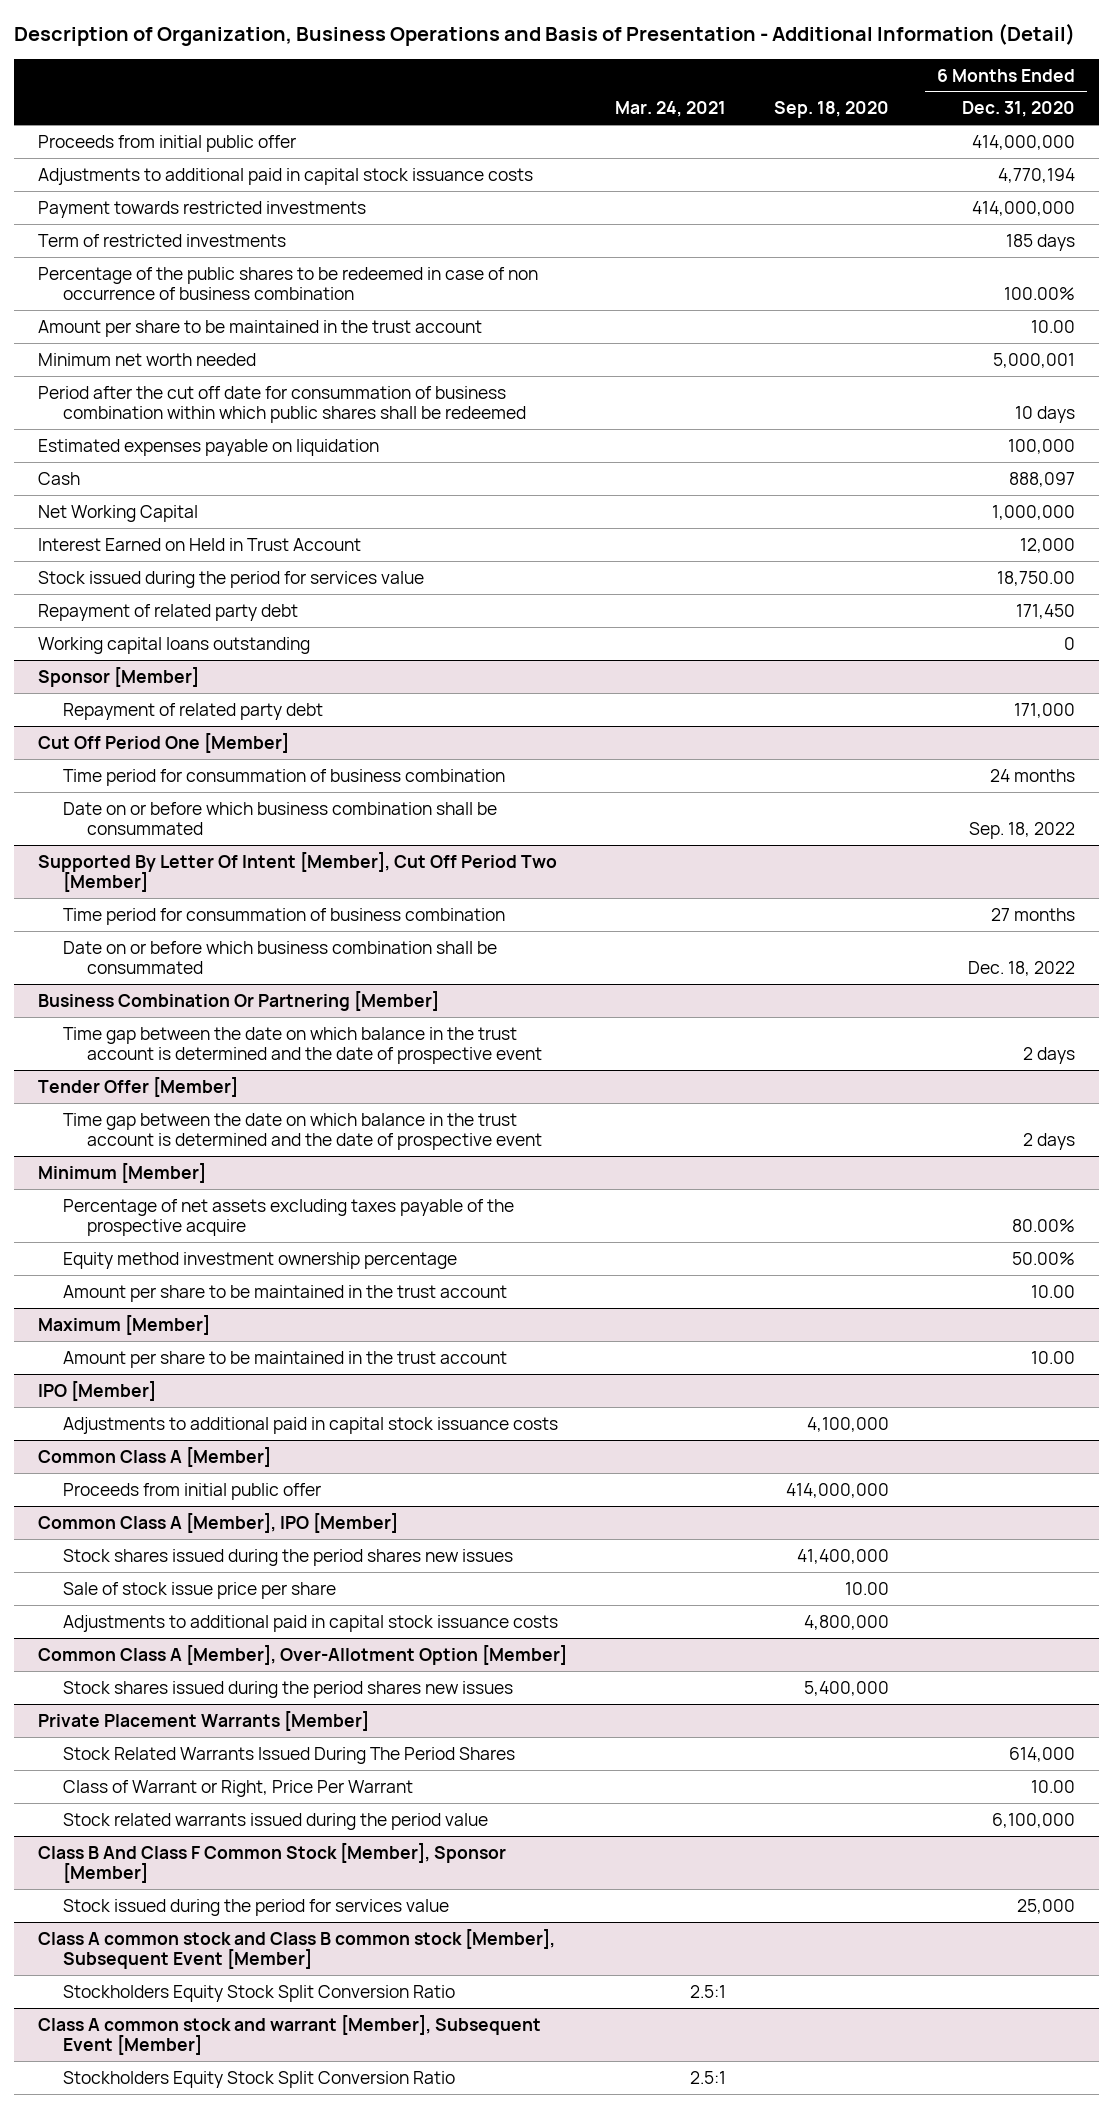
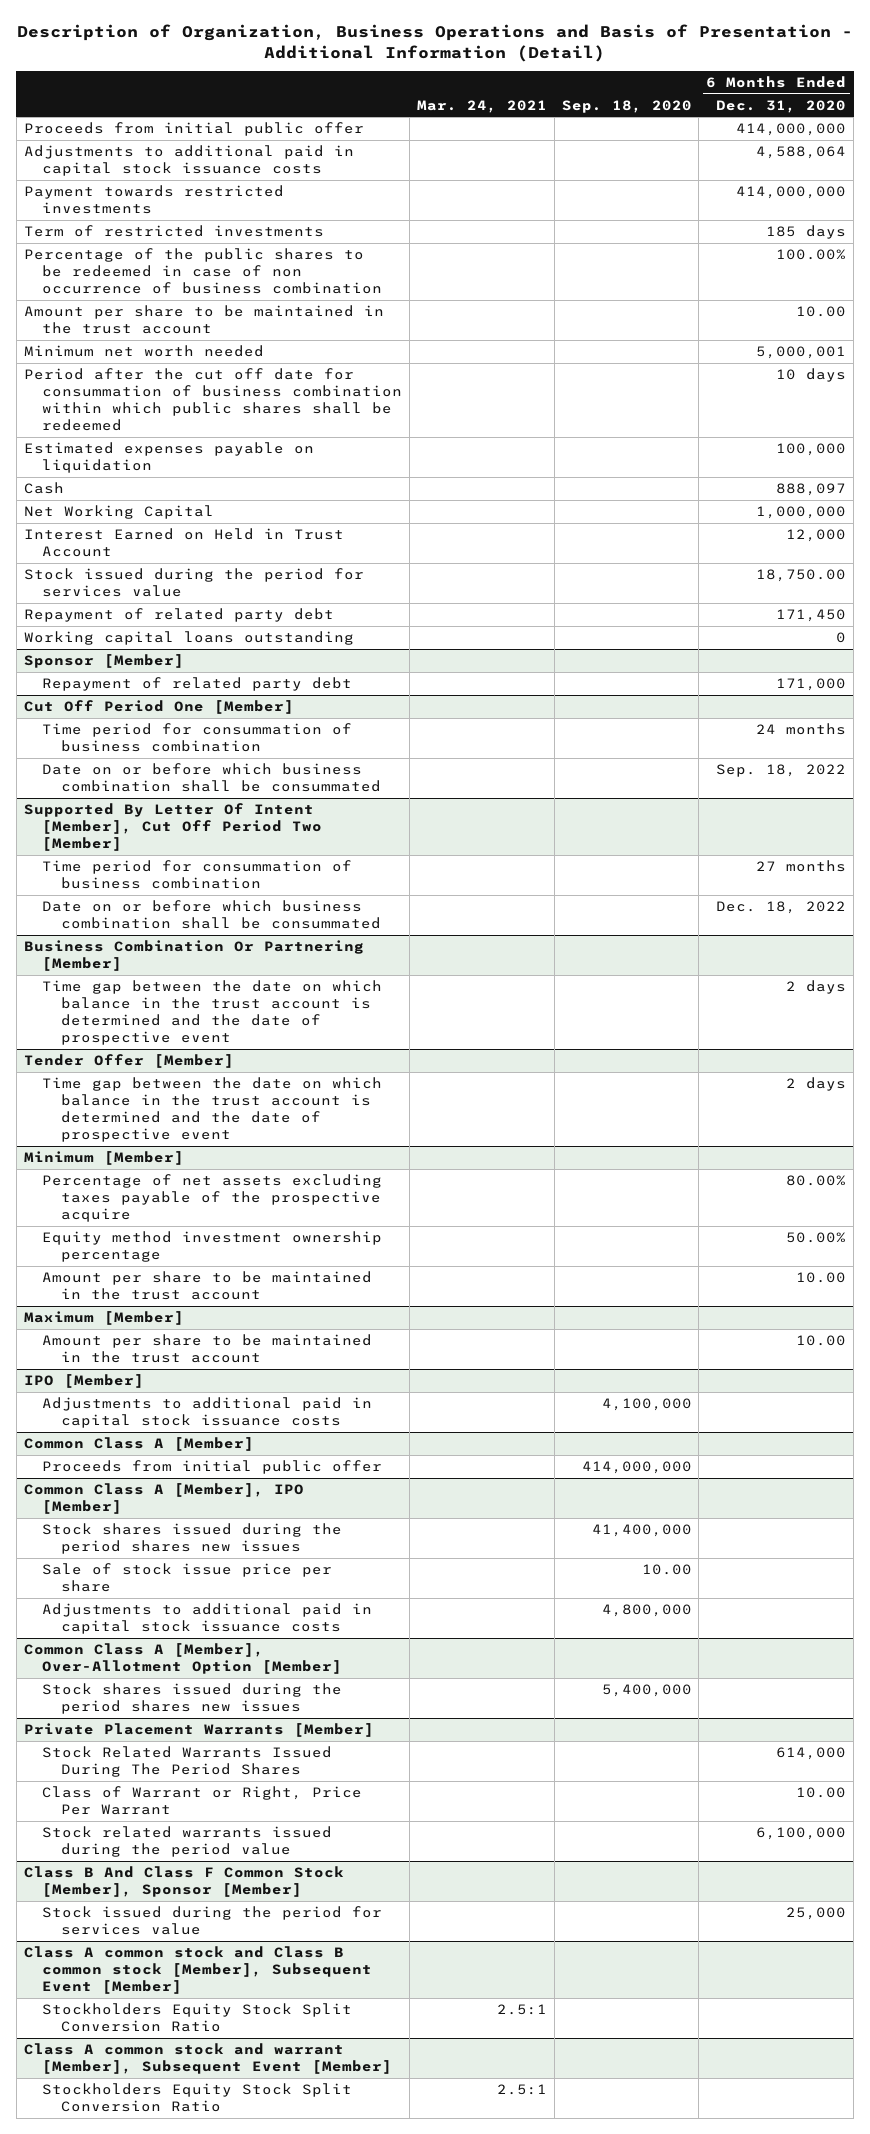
[998,167,1076,183] 4,770,194 -> [756,146,847,160] 4,588,064

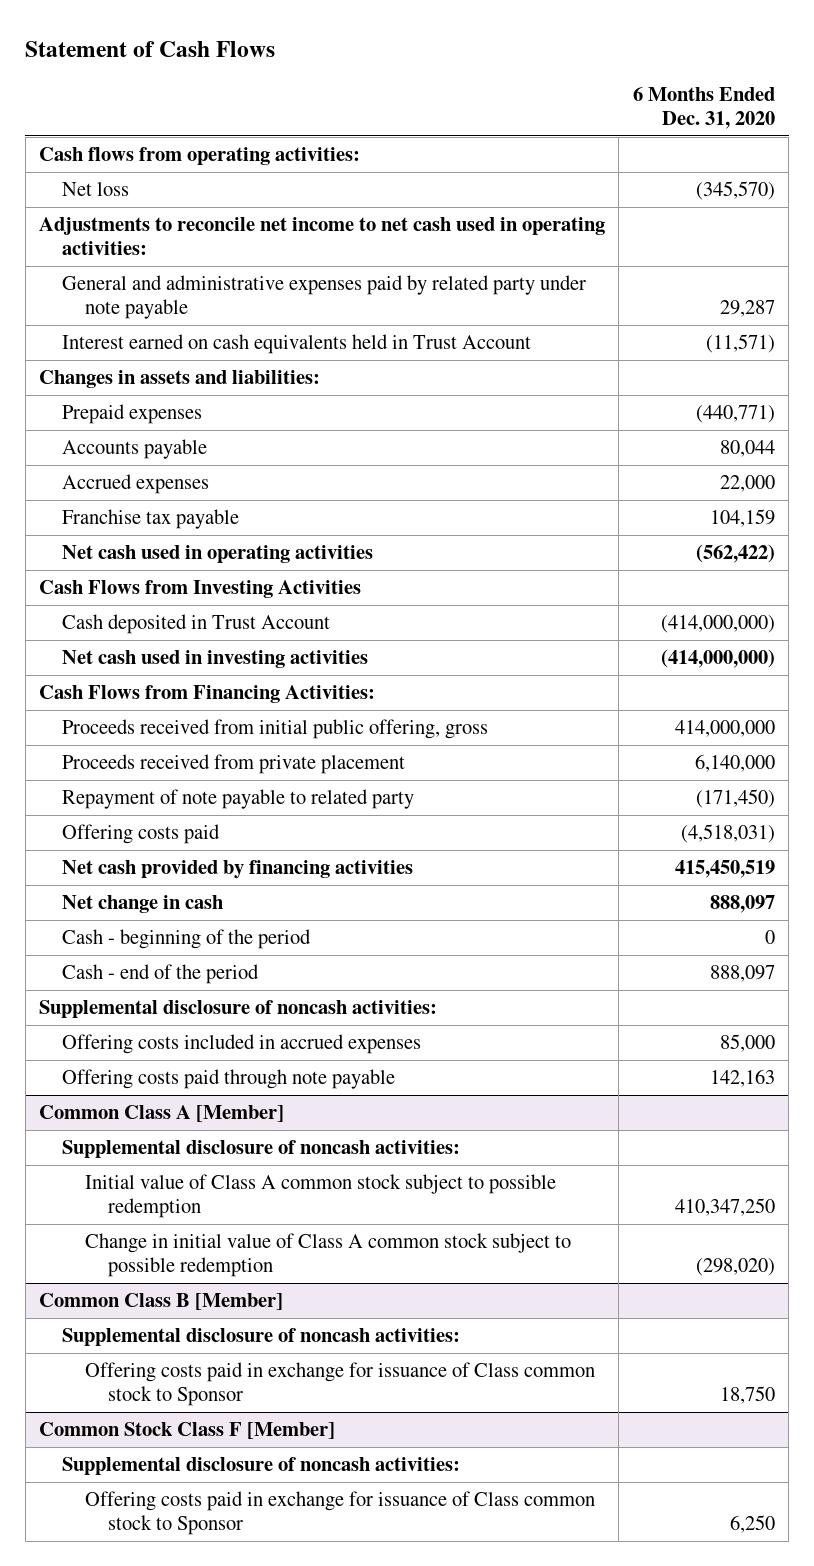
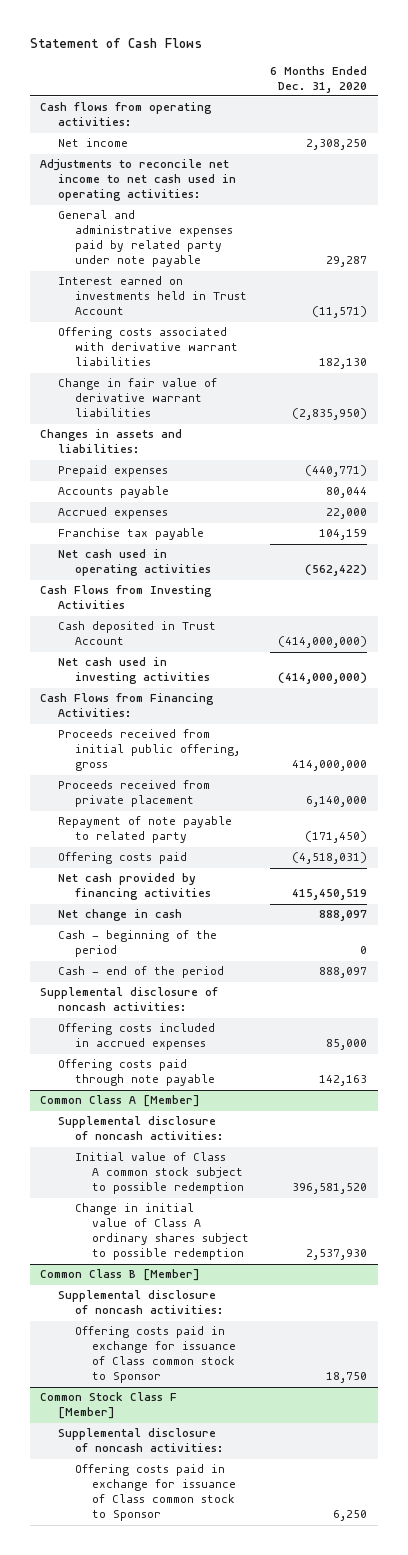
[61,181,129,196] Net loss -> [57,138,128,148] Net income
[695,180,775,200] (345,570) -> [306,139,368,151] 2,308,250
[61,333,531,354] Interest earned on cash equivalents held in Trust Account -> [57,276,248,316] Interest earned on investments held in Trust Account
none -> [57,327,239,367] Offering costs associated with derivative warrant liabilities
none -> [57,378,217,418] Change in fair value of derivative warrant liabilities
[674,1198,775,1217] 410,347,250 -> [292,1183,368,1195] 396,581,520
[84,1232,571,1278] Change in initial value of Class A common stock subject to possible redemption -> [75,1203,250,1261] Change in initial value of Class A ordinary shares subject to possible redemption
[695,1258,775,1277] (298,020) -> [306,1249,368,1261] 2,537,930

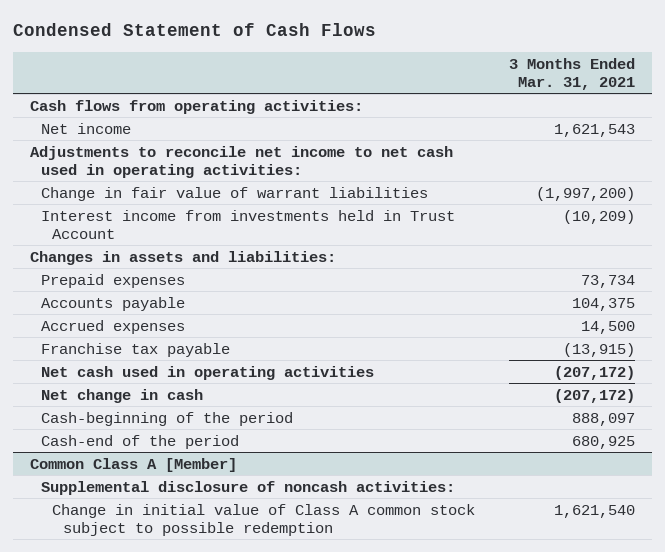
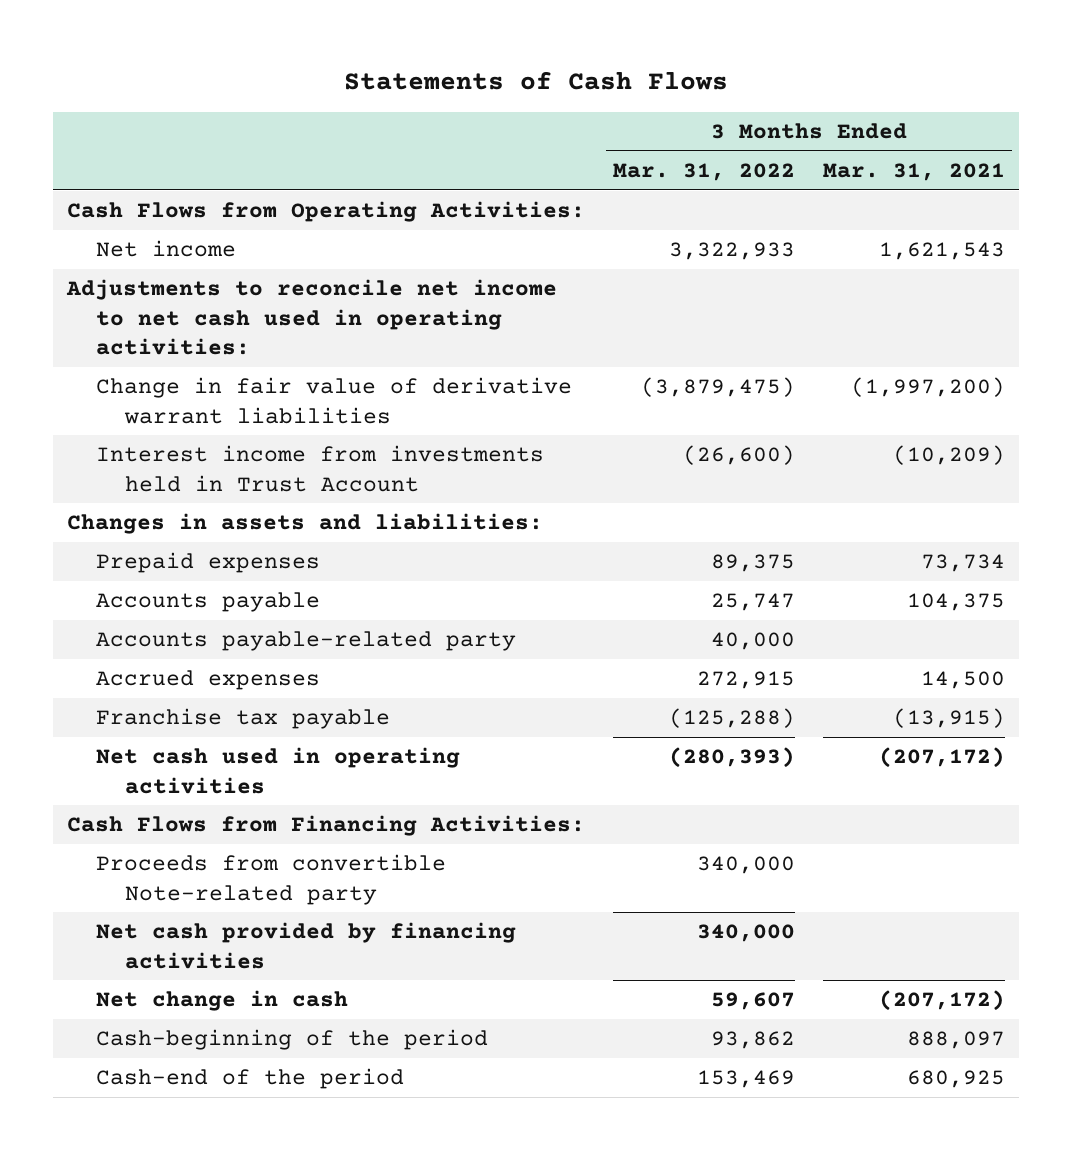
[12,23,376,37] Condensed Statement of Cash Flows -> [343,70,728,90] Statements of Cash Flows
none -> [612,163,795,182] Mar. 31, 2022
[29,99,363,114] Cash flows from operating activities: -> [66,201,585,223] Cash Flows from Operating Activities:
[40,186,428,201] Change in fair value of warrant liabilities -> [96,377,573,424] Change in fair value of derivative warrant liabilities
none -> [96,631,517,652] Accounts payable-related party
none -> [66,815,585,837] Cash Flows from Financing Activities:
none -> [96,854,447,905] Proceeds from convertible Note-related party
none -> [96,922,517,969] Net cash provided by financing activities
[29,457,237,472] Common Class A [Member] -> none
[40,480,455,495] Supplemental disclosure of noncash activities: -> none
[52,503,476,536] Change in initial value of Class A common stock subject to possible redemption -> none

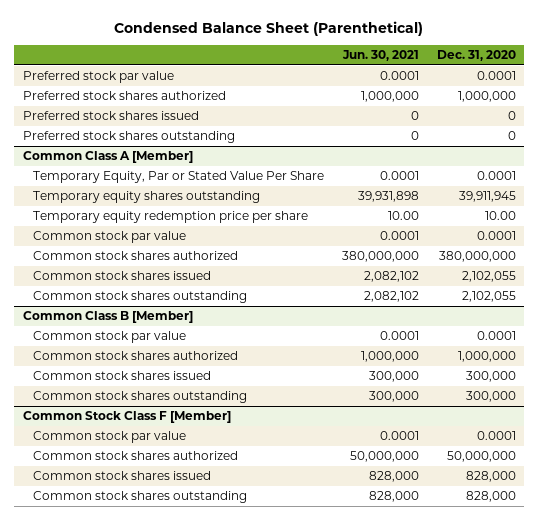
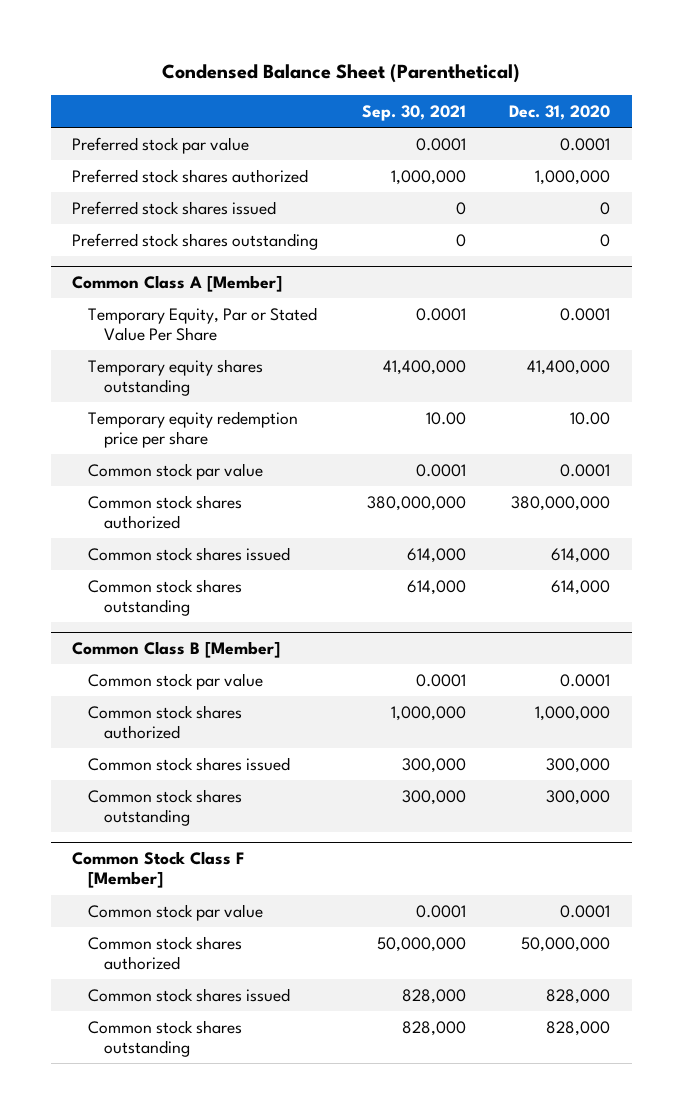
[341,50,419,62] Jun. 30, 2021 -> none
none -> [361,105,466,122] Sep. 30, 2021
[458,191,516,203] 39,911,945 -> [527,359,611,375] 41,400,000
[461,271,516,283] 2,102,055 -> [551,547,611,563] 614,000
[461,291,516,303] 2,102,055 -> [551,579,611,595] 614,000

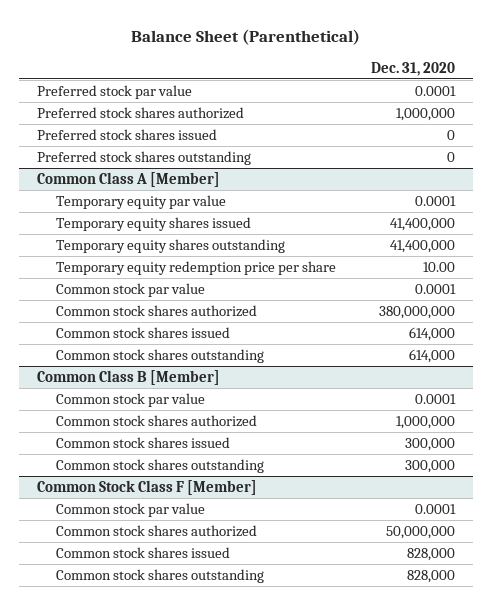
[162,63,521,83] Condensed Balance Sheet (Parenthetical) -> [131,28,361,45] Balance Sheet (Parenthetical)
[361,105,466,122] Sep. 30, 2021 -> none
[88,306,318,342] Temporary Equity, Par or Stated Value Per Share -> [55,195,226,210] Temporary equity par value
none -> [55,217,251,232] Temporary equity shares issued

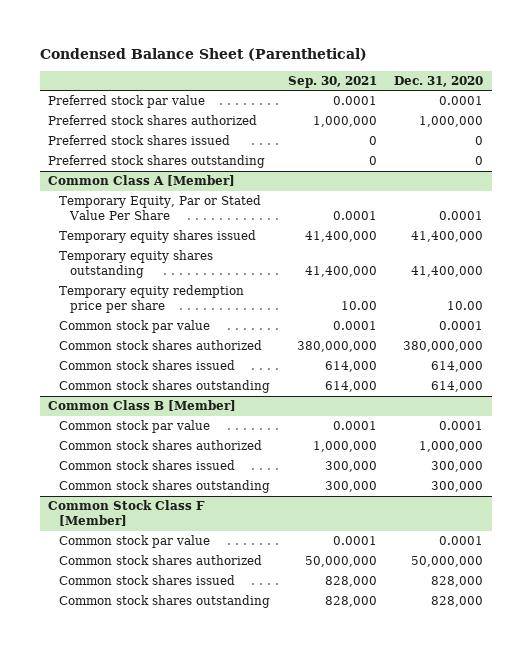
[131,28,361,45] Balance Sheet (Parenthetical) -> [39,47,367,61] Condensed Balance Sheet (Parenthetical)
none -> [287,75,377,88] Sep. 30, 2021
[55,195,226,210] Temporary equity par value -> [59,195,262,221] Temporary Equity, Par or Stated Value Per Share

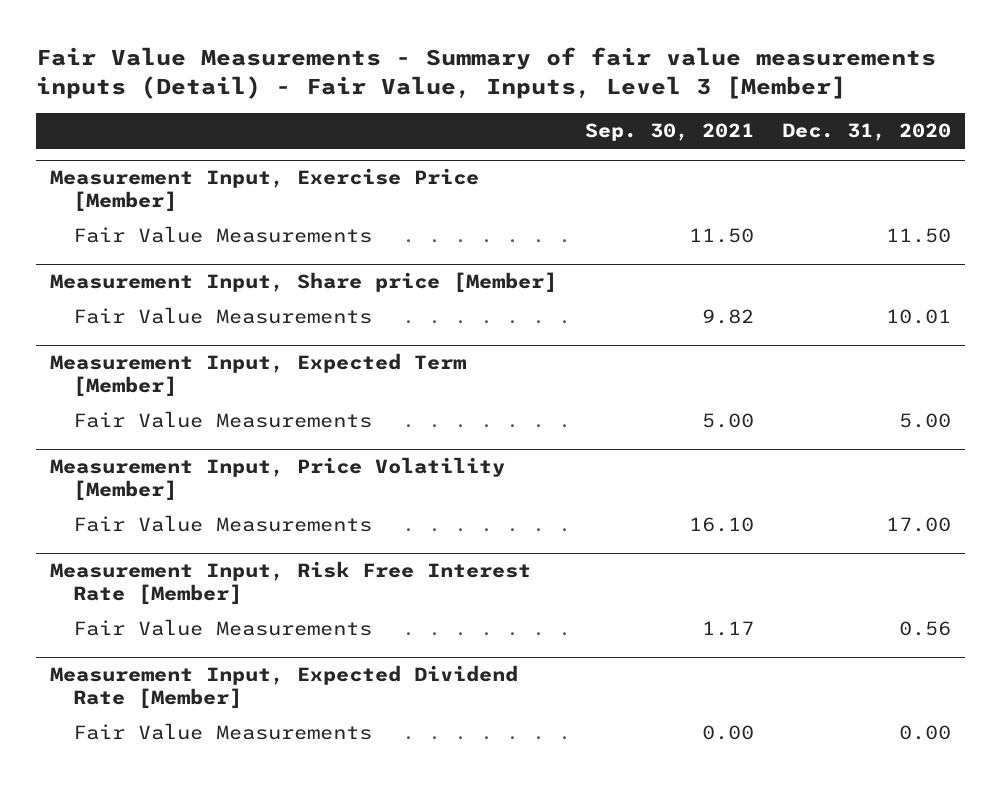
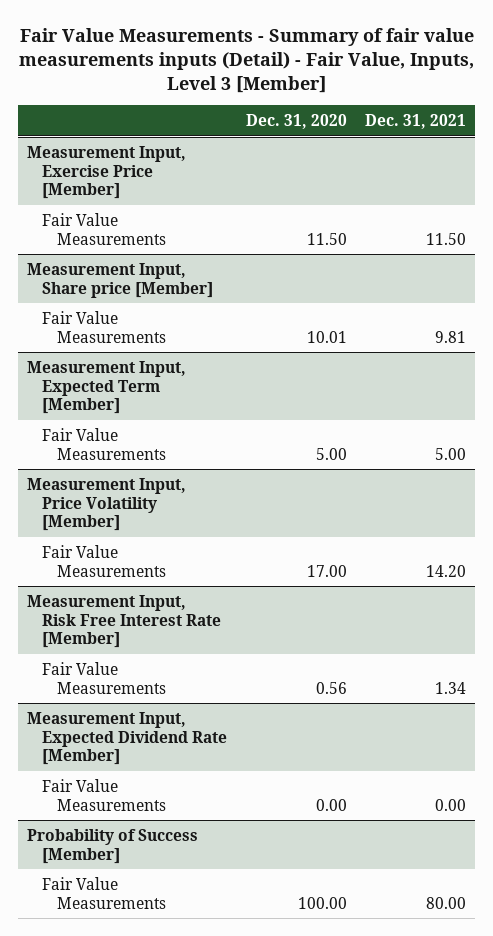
[584,123,754,142] Sep. 30, 2021 -> none
none -> [365,114,467,130] Dec. 31, 2021
none -> [26,828,198,864] Probability of Success [Member]
none -> [41,876,166,909] Fair Value Measurements

